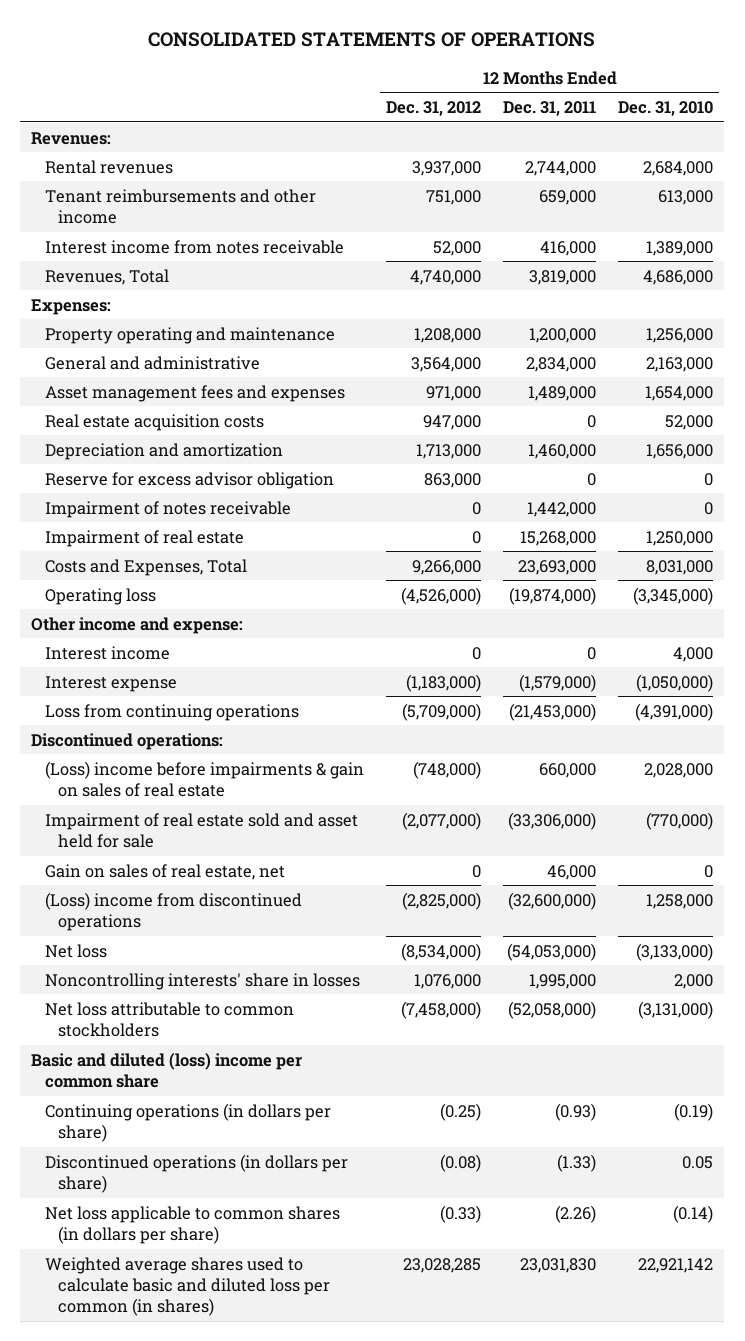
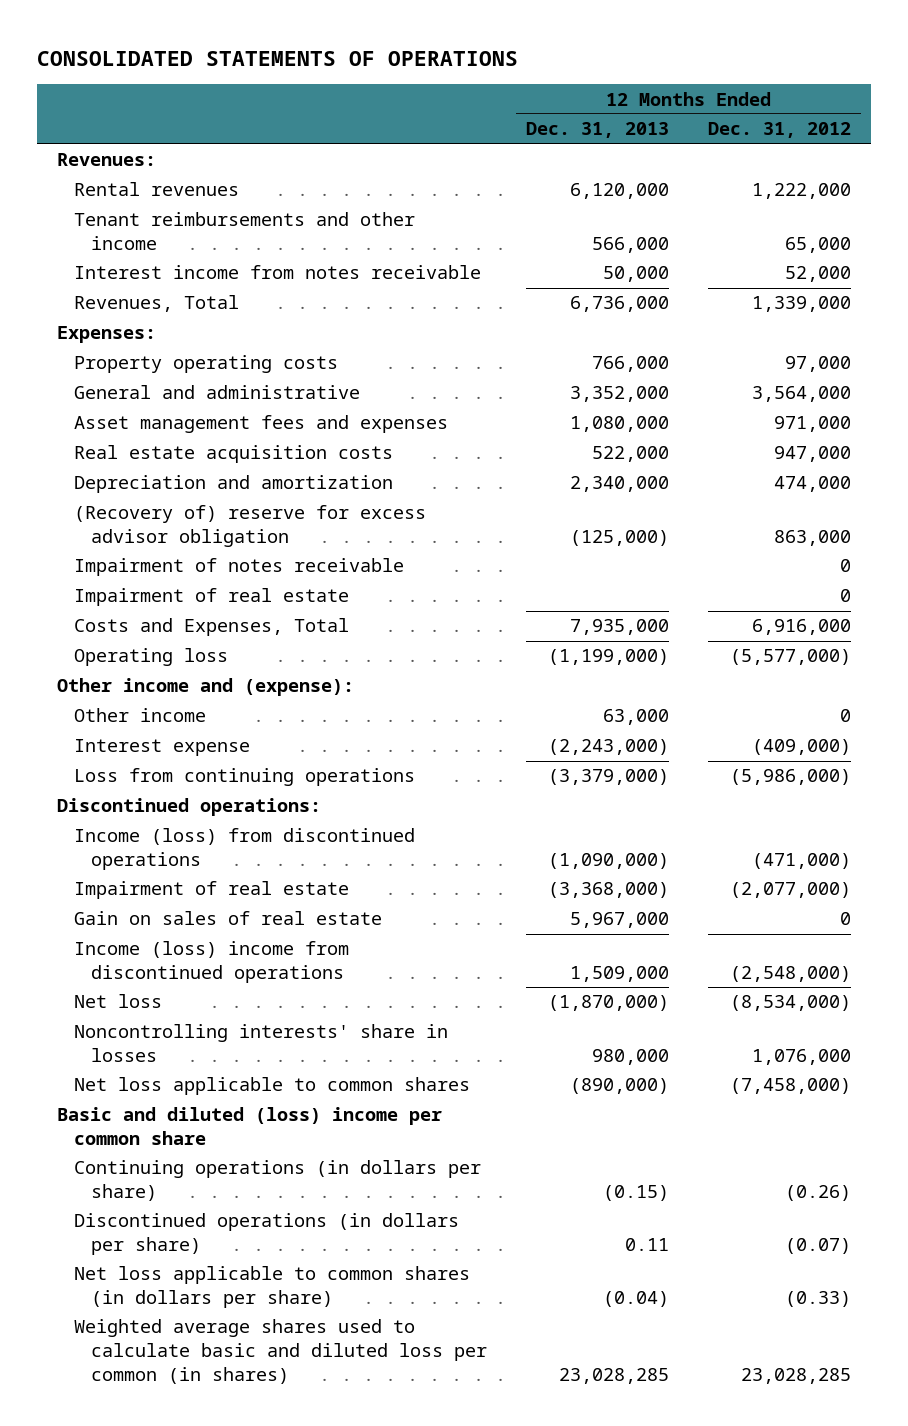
[503,100,597,116] Dec. 31, 2011 -> none
[618,100,714,116] Dec. 31, 2010 -> none
none -> [525,122,669,139] Dec. 31, 2013
[411,160,481,176] 3,937,000 -> [752,183,852,200] 1,222,000
[425,189,481,205] 751,000 -> [785,237,852,254] 65,000
[409,269,481,285] 4,740,000 -> [752,296,852,313] 1,339,000
[44,326,335,344] Property operating and maintenance -> [73,355,338,374] Property operating costs
[413,327,481,343] 1,208,000 -> [785,356,852,373] 97,000
[415,443,481,459] 1,713,000 -> [774,476,852,493] 474,000
[44,471,334,489] Reserve for excess advisor obligation -> [73,505,426,548] (Recovery of) reserve for excess advisor obligation
[44,645,170,660] Interest income -> none
[411,559,481,575] 9,266,000 -> [752,619,852,636] 6,916,000
[400,586,481,605] (4,526,000) -> [730,649,852,666] (5,577,000)
[31,616,244,634] Other income and expense: -> [56,678,354,697] Other income and (expense):
none -> [73,708,206,723] Other income
[405,673,481,692] (1,183,000) -> [752,739,852,756] (409,000)
[401,702,481,721] (5,709,000) -> [730,769,852,786] (5,986,000)
[44,760,364,797] (Loss) income before impairments & gain on sales of real estate -> none
none -> [73,828,415,871] Income (loss) from discontinued operations
[44,812,358,848] Impairment of real estate sold and asset held for sale -> [73,881,349,900] Impairment of real estate
[44,863,285,880] Gain on sales of real estate, net -> [73,911,382,926] Gain on sales of real estate
[44,891,302,931] (Loss) income from discontinued operations -> [73,941,349,984] Income (loss) income from discontinued operations
[401,891,481,910] (2,825,000) -> [730,966,852,983] (2,548,000)
[44,1001,294,1037] Net loss attributable to common stockholders -> [73,1077,470,1096] Net loss applicable to common shares
[439,1102,481,1121] (0.25) -> [785,1185,852,1202] (0.26)
[439,1153,481,1172] (0.08) -> [785,1238,852,1255] (0.07)

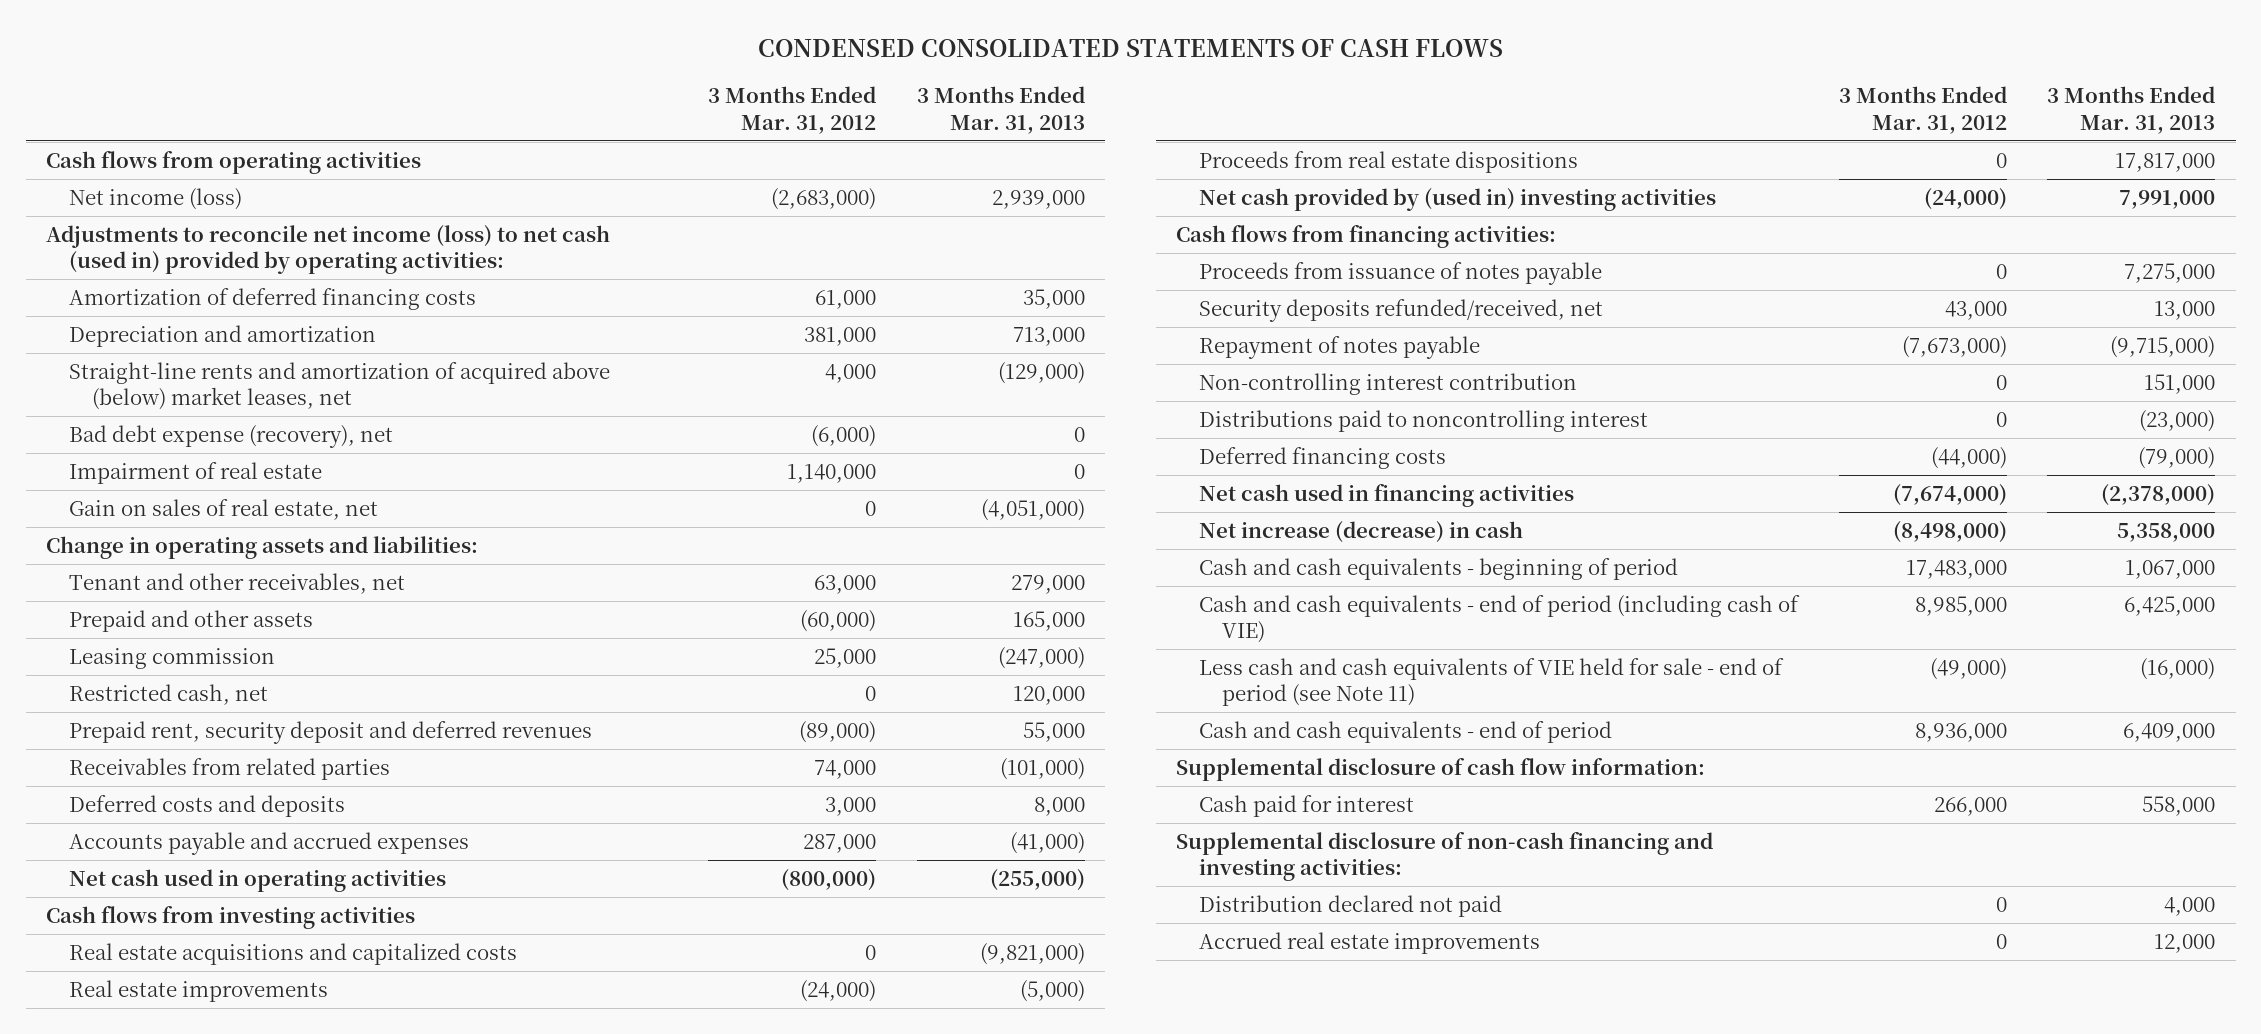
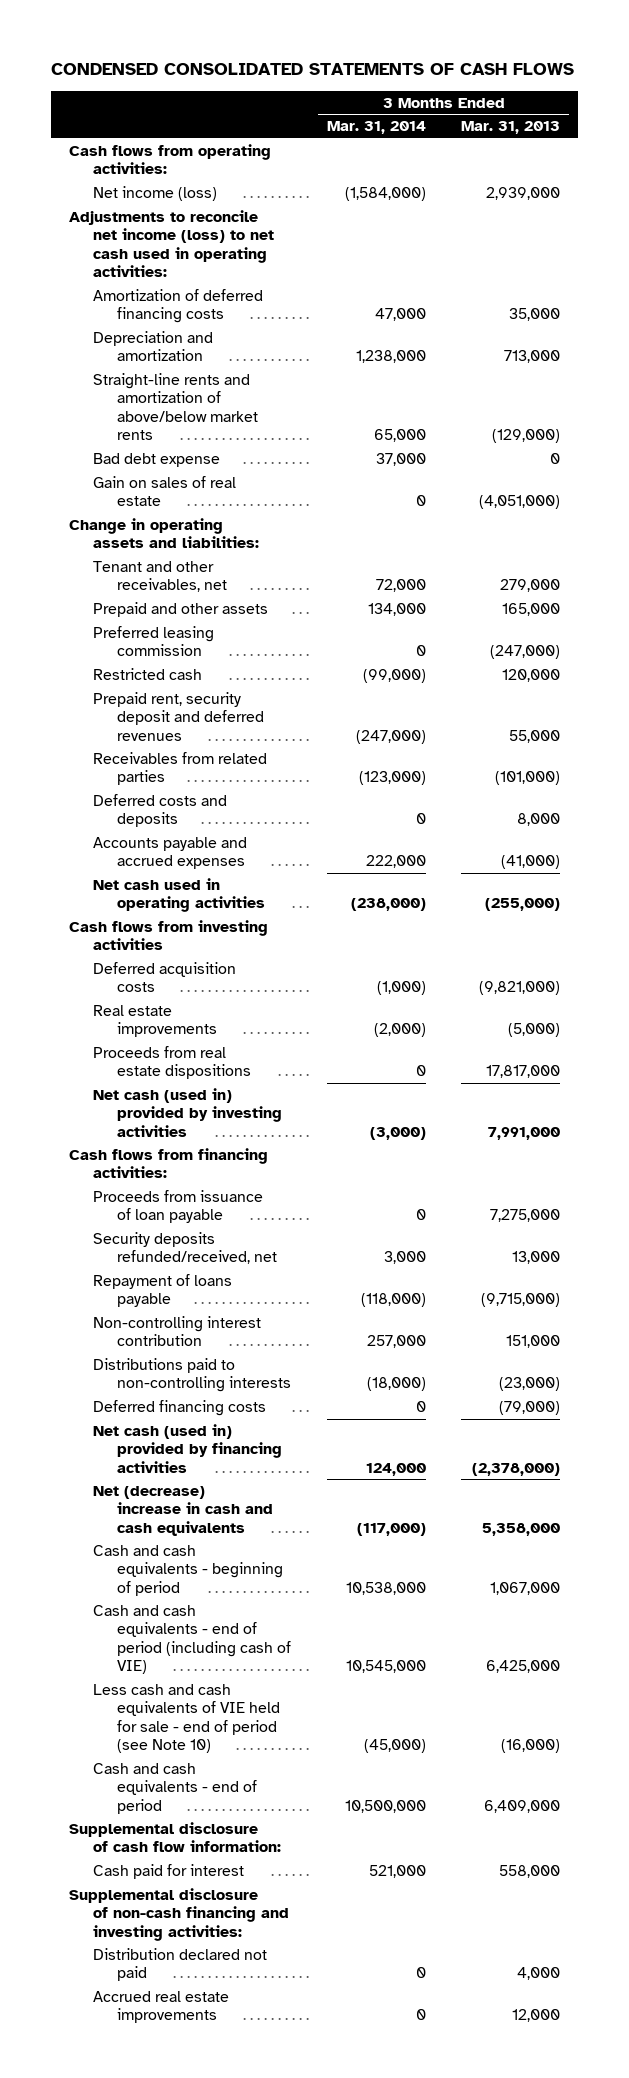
[708,86,877,134] 3 Months Ended Mar. 31, 2012 -> none
none -> [326,121,426,135] Mar. 31, 2014
[45,150,421,174] Cash flows from operating activities -> [68,144,271,175] Cash flows from operating activities:
[45,224,610,275] Adjustments to reconcile net income (loss) to net cash (used in) provided by operating activities: -> [68,210,275,278] Adjustments to reconcile net income (loss) to net cash used in operating activities:
[68,461,322,484] Impairment of real estate -> none
[68,361,610,411] Straight-line rents and amortization of acquired above (below) market leases, net -> [93,373,259,441] Straight-line rents and amortization of above/below market rents
[68,424,393,448] Bad debt expense (recovery), net -> [93,453,221,468] Bad debt expense
[68,498,378,520] Gain on sales of real estate, net -> [93,476,237,507] Gain on sales of real estate
[68,647,275,669] Leasing commission -> [93,626,215,657] Preferred leasing commission
[68,683,268,705] Restricted cash, net -> [93,668,203,681] Restricted cash
[68,942,517,965] Real estate acquisitions and capitalized costs -> [93,962,237,993] Deferred acquisition costs
[1199,187,1717,211] Net cash provided by (used in) investing activities -> [93,1088,283,1137] Net cash (used in) provided by investing activities
[1199,261,1603,285] Proceeds from issuance of notes payable -> [93,1190,264,1224] Proceeds from issuance of loan payable
[1199,335,1481,359] Repayment of notes payable -> [93,1274,233,1308] Repayment of loans payable
[1199,409,1649,432] Distributions paid to noncontrolling interest -> [93,1358,292,1393] Distributions paid to non-controlling interests
[1199,483,1575,507] Net cash used in financing activities -> [93,1424,283,1473] Net cash (used in) provided by financing activities
[1199,520,1524,543] Net increase (decrease) in cash -> [93,1486,274,1536] Net (decrease) increase in cash and cash equivalents
[1199,657,1785,707] Less cash and cash equivalents of VIE held for sale - end of period (see Note 11) -> [93,1684,281,1754] Less cash and cash equivalents of VIE held for sale - end of period (see Note 10)

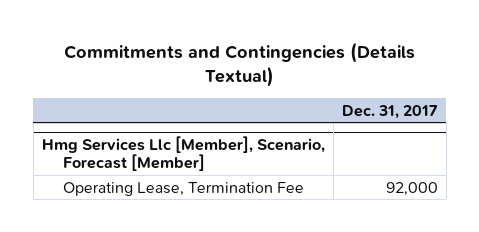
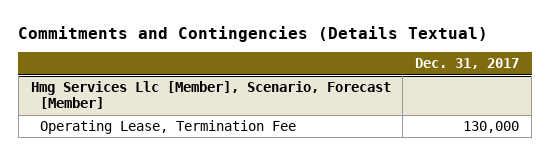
[385,181,438,196] 92,000 -> [463,121,520,134] 130,000

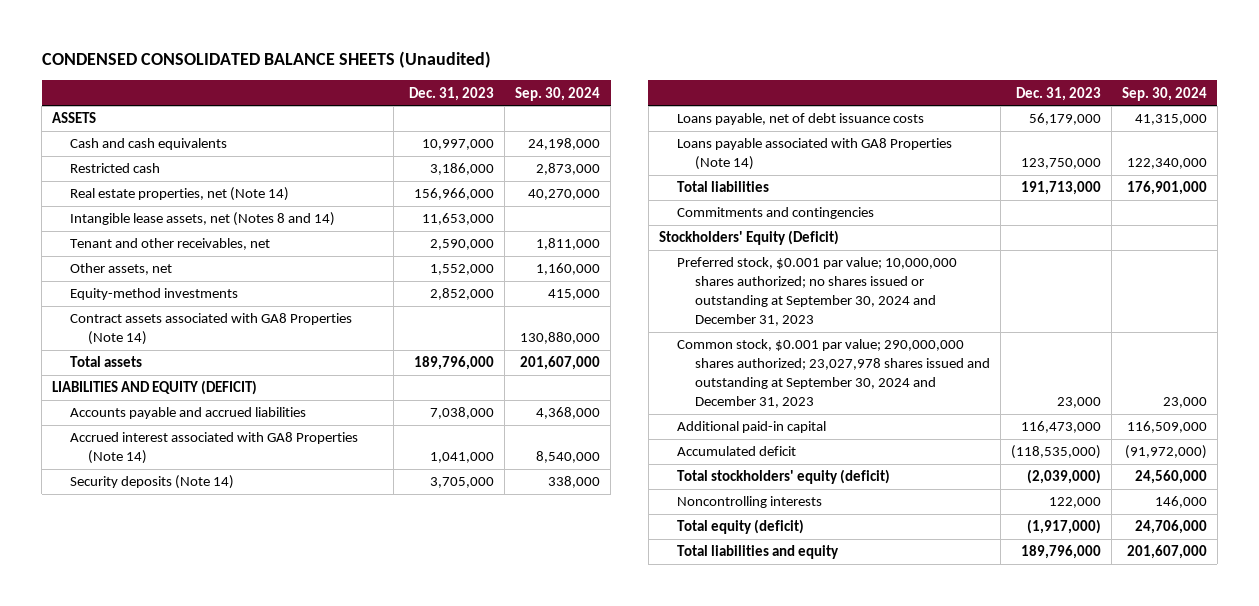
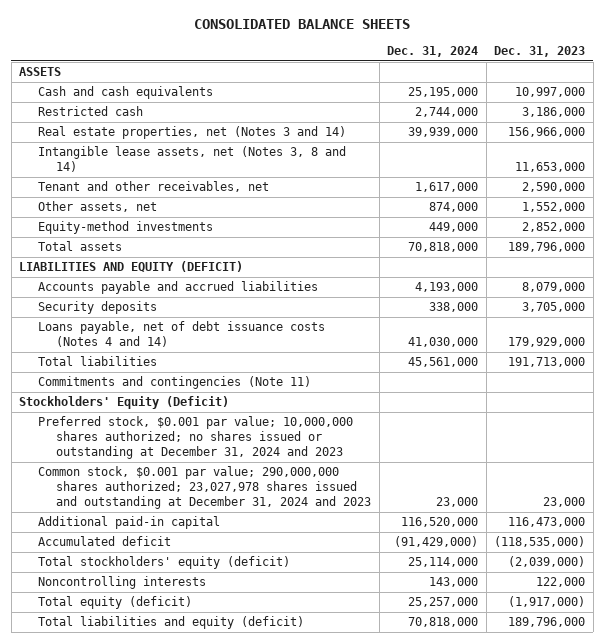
[41,51,491,69] CONDENSED CONSOLIDATED BALANCE SHEETS (Unaudited) -> [194,19,411,30] CONSOLIDATED BALANCE SHEETS
[514,86,600,101] Sep. 30, 2024 -> none
none -> [387,46,479,58] Dec. 31, 2024
[69,187,289,202] Real estate properties, net (Note 14) -> [37,126,346,140] Real estate properties, net (Notes 3 and 14)
[69,212,335,227] Intangible lease assets, net (Notes 8 and 14) -> [37,146,346,173] Intangible lease assets, net (Notes 3, 8 and 14)
[69,313,352,346] Contract assets associated with GA8 Properties (Note 14) -> none
[69,432,358,465] Accrued interest associated with GA8 Properties (Note 14) -> none
[676,138,952,171] Loans payable associated with GA8 Properties (Note 14) -> none
[429,407,494,420] 7,038,000 -> [522,282,586,293] 8,079,000
[69,475,234,490] Security deposits (Note 14) -> [37,301,157,315] Security deposits
[676,113,924,126] Loans payable, net of debt issuance costs -> [37,321,325,348] Loans payable, net of debt issuance costs (Notes 4 and 14)
[1028,113,1101,126] 56,179,000 -> [508,337,586,348] 179,929,000
[676,207,874,220] Commitments and contingencies -> [37,376,311,390] Commitments and contingencies (Note 11)
[676,257,957,327] Preferred stock, $0.001 par value; 10,000,000 shares authorized; no shares issued or outstanding at September 30, 2024 and December 31, 2023 -> [37,416,353,460] Preferred stock, $0.001 par value; 10,000,000 shares authorized; no shares issued or outstanding at December 31, 2024 and 2023
[676,339,990,409] Common stock, $0.001 par value; 290,000,000 shares authorized; 23,027,978 shares issued and outstanding at September 30, 2024 and December 31, 2023 -> [37,466,372,510] Common stock, $0.001 par value; 290,000,000 shares authorized; 23,027,978 shares issued and outstanding at December 31, 2024 and 2023
[676,545,839,560] Total liabilities and equity -> [37,616,304,630] Total liabilities and equity (deficit)

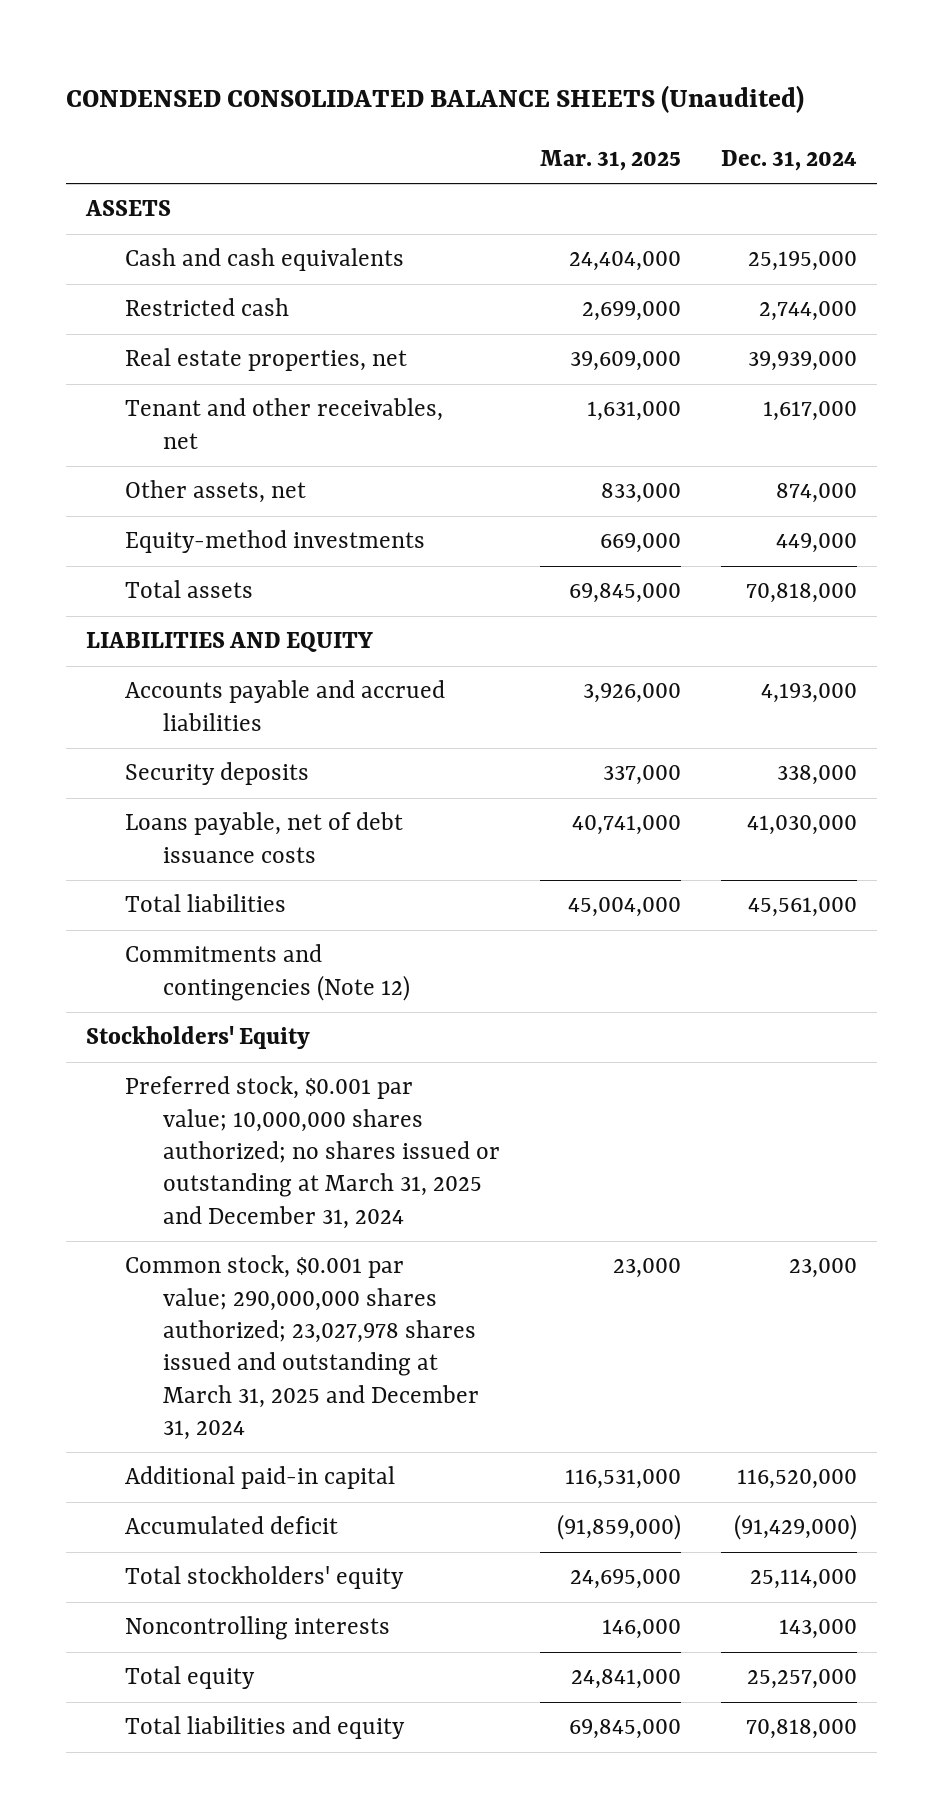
[194,19,411,30] CONSOLIDATED BALANCE SHEETS -> [66,85,805,114] CONDENSED CONSOLIDATED BALANCE SHEETS (Unaudited)
[494,46,586,58] Dec. 31, 2023 -> none
none -> [539,149,681,171] Mar. 31, 2025
[37,146,346,173] Intangible lease assets, net (Notes 3, 8 and 14) -> none
[37,126,346,140] Real estate properties, net (Notes 3 and 14) -> [124,348,407,372] Real estate properties, net
[19,261,244,273] LIABILITIES AND EQUITY (DEFICIT) -> [86,632,374,653] LIABILITIES AND EQUITY
[37,321,325,348] Loans payable, net of debt issuance costs (Notes 4 and 14) -> [124,812,403,863] Loans payable, net of debt issuance costs
[37,376,311,390] Commitments and contingencies (Note 11) -> [124,944,411,1001] Commitments and contingencies (Note 12)
[19,396,230,410] Stockholders' Equity (Deficit) -> [86,1026,311,1050] Stockholders' Equity
[37,416,353,460] Preferred stock, $0.001 par value; 10,000,000 shares authorized; no shares issued or outstanding at December 31, 2024 and 2023 -> [124,1076,501,1229] Preferred stock, $0.001 par value; 10,000,000 shares authorized; no shares issued or outstanding at March 31, 2025 and December 31, 2024
[37,466,372,510] Common stock, $0.001 par value; 290,000,000 shares authorized; 23,027,978 shares issued and outstanding at December 31, 2024 and 2023 -> [124,1255,480,1440] Common stock, $0.001 par value; 290,000,000 shares authorized; 23,027,978 shares issued and outstanding at March 31, 2025 and December 31, 2024
[37,556,290,570] Total stockholders' equity (deficit) -> [124,1566,404,1590] Total stockholders' equity
[37,596,192,610] Total equity (deficit) -> [124,1666,255,1690] Total equity
[37,616,304,630] Total liabilities and equity (deficit) -> [124,1716,405,1740] Total liabilities and equity

